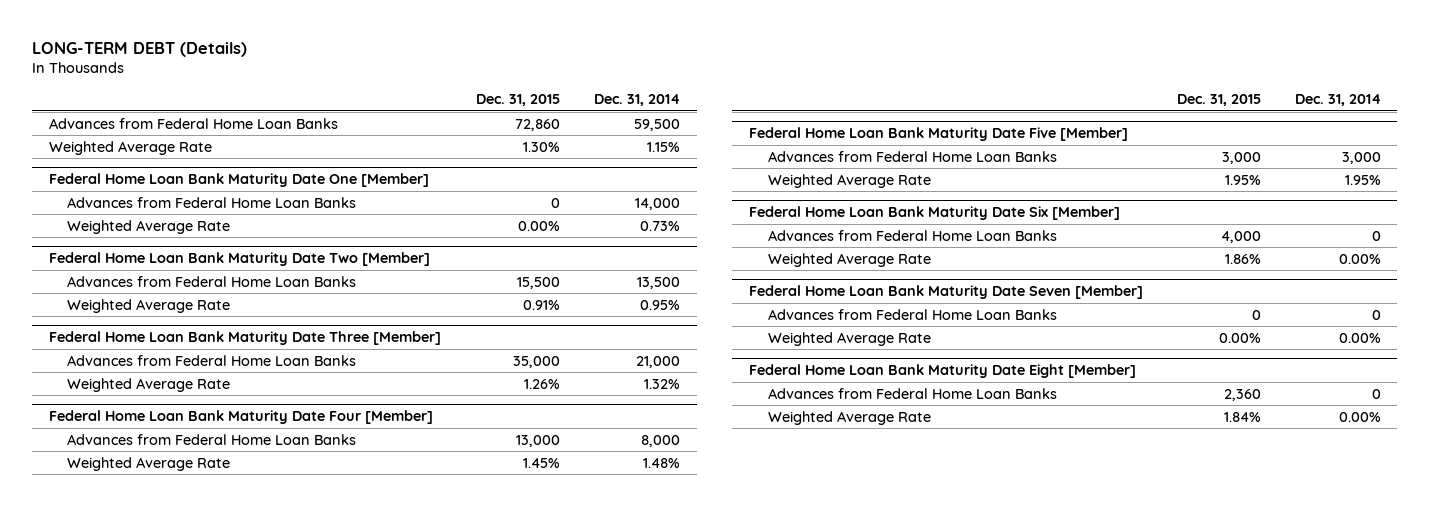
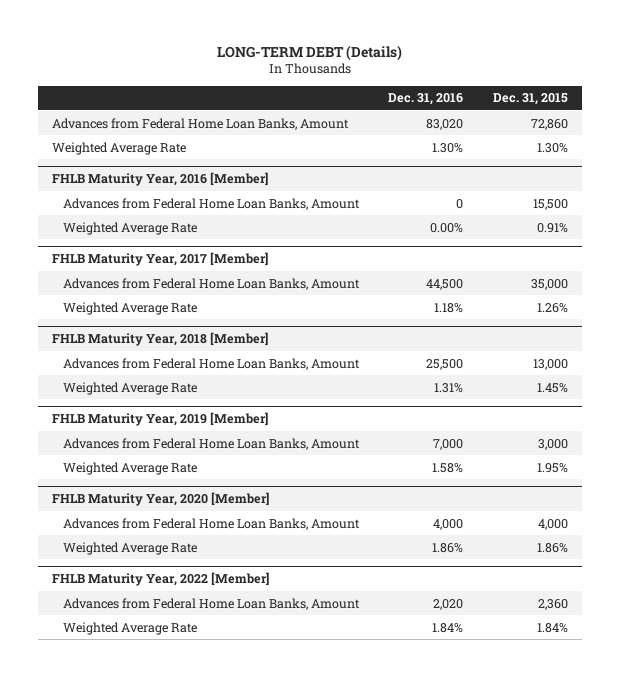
[593,94,680,107] Dec. 31, 2014 -> none
none -> [388,93,464,106] Dec. 31, 2016
[48,117,338,129] Advances from Federal Home Loan Banks -> [52,117,350,130] Advances from Federal Home Loan Banks, Amount
[66,219,230,234] Weighted Average Rate -> none
[48,251,430,266] Federal Home Loan Bank Maturity Date Two [Member] -> none
[66,275,356,287] Advances from Federal Home Loan Banks -> none
[48,172,429,187] Federal Home Loan Bank Maturity Date One [Member] -> [52,172,269,187] FHLB Maturity Year, 2016 [Member]
[66,196,356,208] Advances from Federal Home Loan Banks -> [62,197,360,210] Advances from Federal Home Loan Banks, Amount
[551,197,561,208] 0 -> [532,198,568,210] 15,500
[48,330,441,345] Federal Home Loan Bank Maturity Date Three [Member] -> none
none -> [52,252,269,267] FHLB Maturity Year, 2017 [Member]
[66,354,356,366] Advances from Federal Home Loan Banks -> [62,277,360,290] Advances from Federal Home Loan Banks, Amount
[48,409,433,424] Federal Home Loan Bank Maturity Date Four [Member] -> none
none -> [52,332,269,347] FHLB Maturity Year, 2018 [Member]
[66,433,356,445] Advances from Federal Home Loan Banks -> [62,357,360,370] Advances from Federal Home Loan Banks, Amount
[749,126,1129,141] Federal Home Loan Bank Maturity Date Five [Member] -> none
none -> [52,412,269,427] FHLB Maturity Year, 2019 [Member]
[767,150,1057,162] Advances from Federal Home Loan Banks -> [62,437,360,450] Advances from Federal Home Loan Banks, Amount
[749,205,1121,220] Federal Home Loan Bank Maturity Date Six [Member] -> none
none -> [52,492,270,507] FHLB Maturity Year, 2020 [Member]
[767,229,1057,241] Advances from Federal Home Loan Banks -> [62,517,360,530] Advances from Federal Home Loan Banks, Amount
[749,284,1144,299] Federal Home Loan Bank Maturity Date Seven [Member] -> none
[767,331,931,346] Weighted Average Rate -> none
[749,363,1137,378] Federal Home Loan Bank Maturity Date Eight [Member] -> none
[767,387,1057,399] Advances from Federal Home Loan Banks -> none
none -> [52,572,270,587] FHLB Maturity Year, 2022 [Member]
[767,308,1057,320] Advances from Federal Home Loan Banks -> [62,597,360,610] Advances from Federal Home Loan Banks, Amount
[1251,309,1261,320] 0 -> [537,598,568,610] 2,360

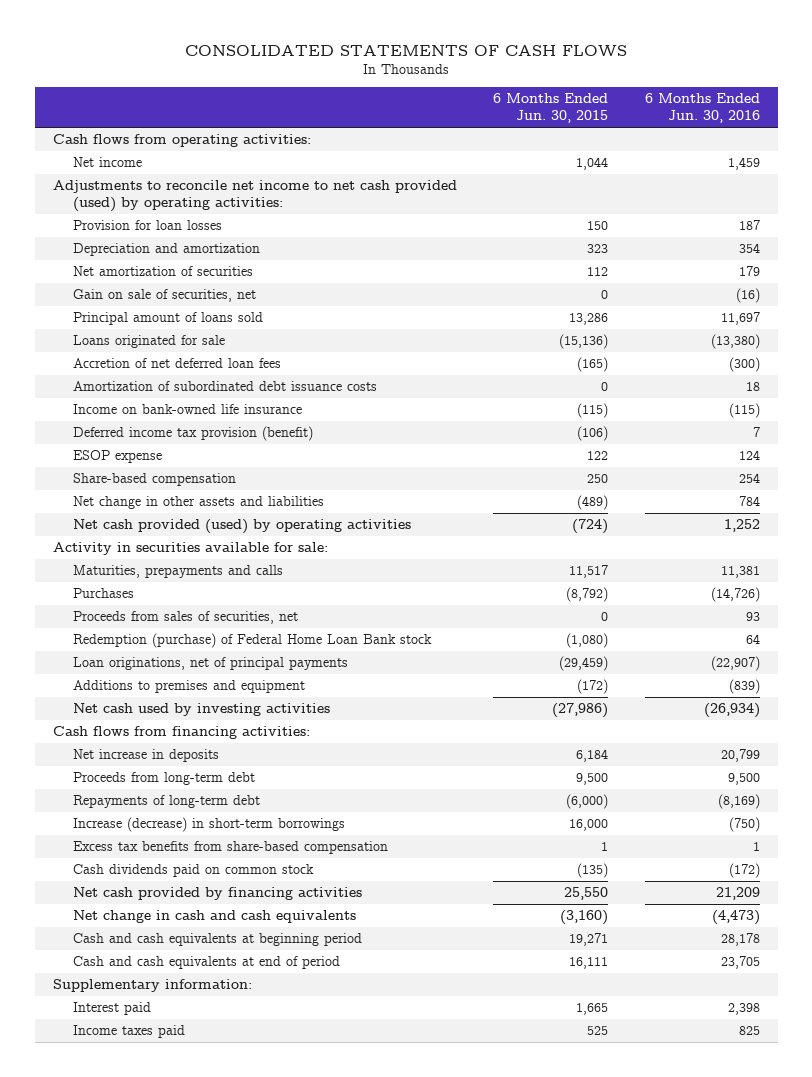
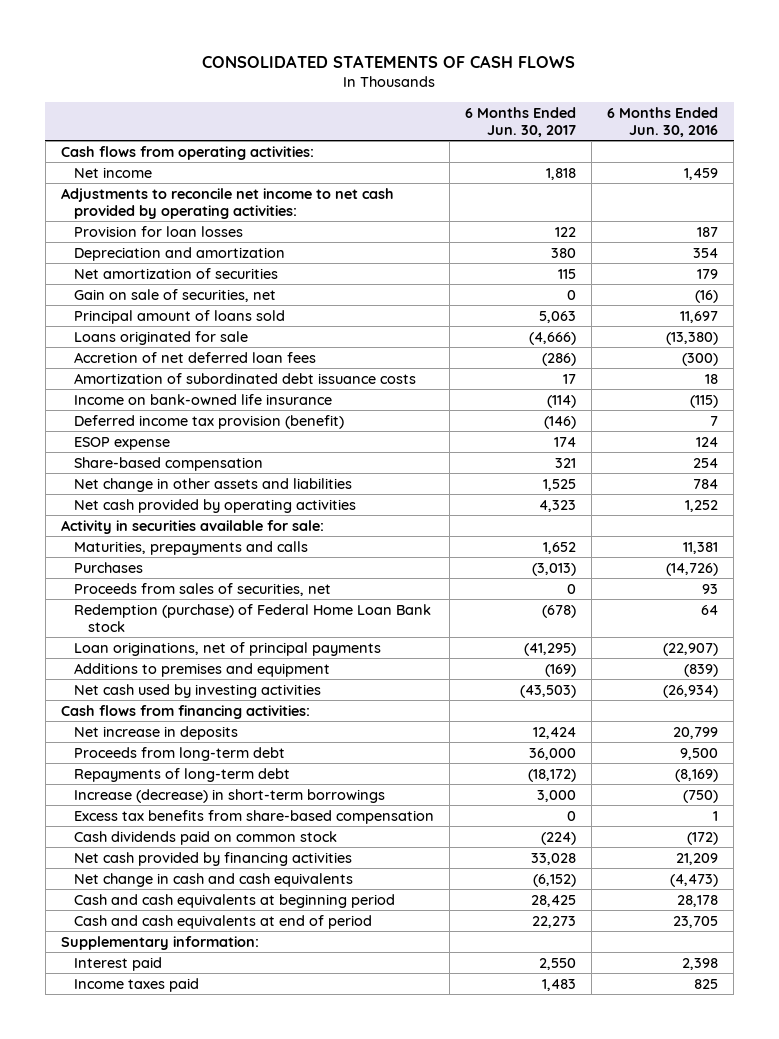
[493,93,609,124] 6 Months Ended Jun. 30, 2015 -> none
none -> [465,106,577,137] 6 Months Ended Jun. 30, 2017
[52,180,457,213] Adjustments to reconcile net income to net cash provided (used) by operating activities: -> [60,187,394,219] Adjustments to reconcile net income to net cash provided by operating activities:
[72,519,411,535] Net cash provided (used) by operating activities -> [74,498,357,513] Net cash provided by operating activities

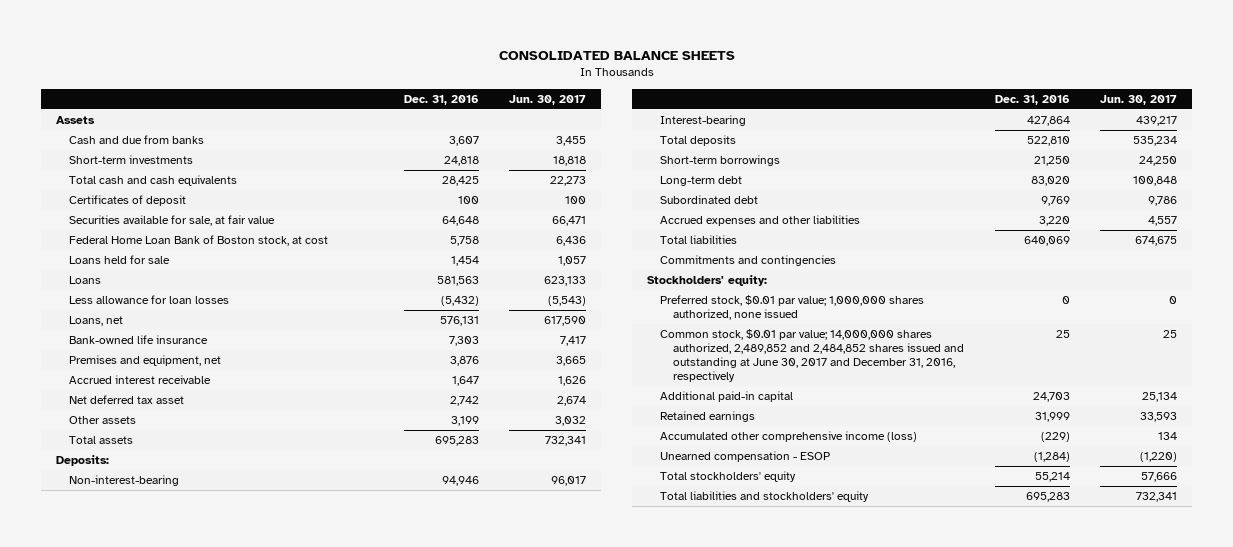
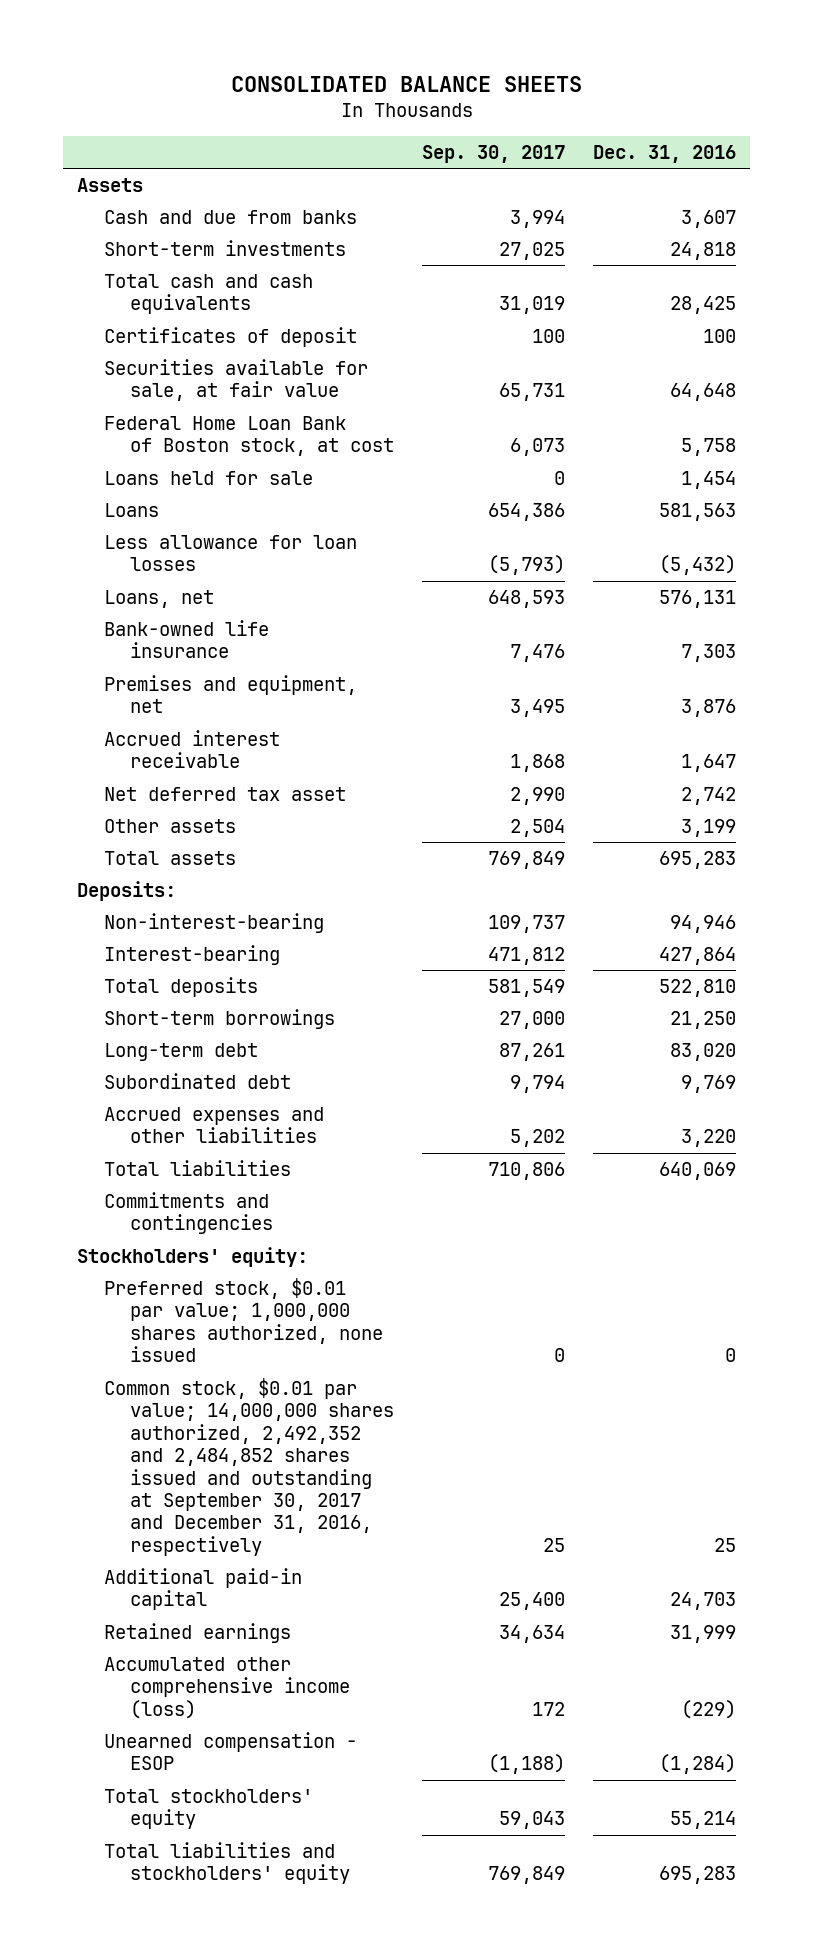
[509,94,587,105] Jun. 30, 2017 -> none
none -> [422,145,566,164] Sep. 30, 2017
[660,329,965,383] Common stock, $0.01 par value; 14,000,000 shares authorized, 2,489,852 and 2,484,852 shares issued and outstanding at June 30, 2017 and December 31, 2016, respectively -> [103,1378,394,1556] Common stock, $0.01 par value; 14,000,000 shares authorized, 2,492,352 and 2,484,852 shares issued and outstanding at September 30, 2017 and December 31, 2016, respectively

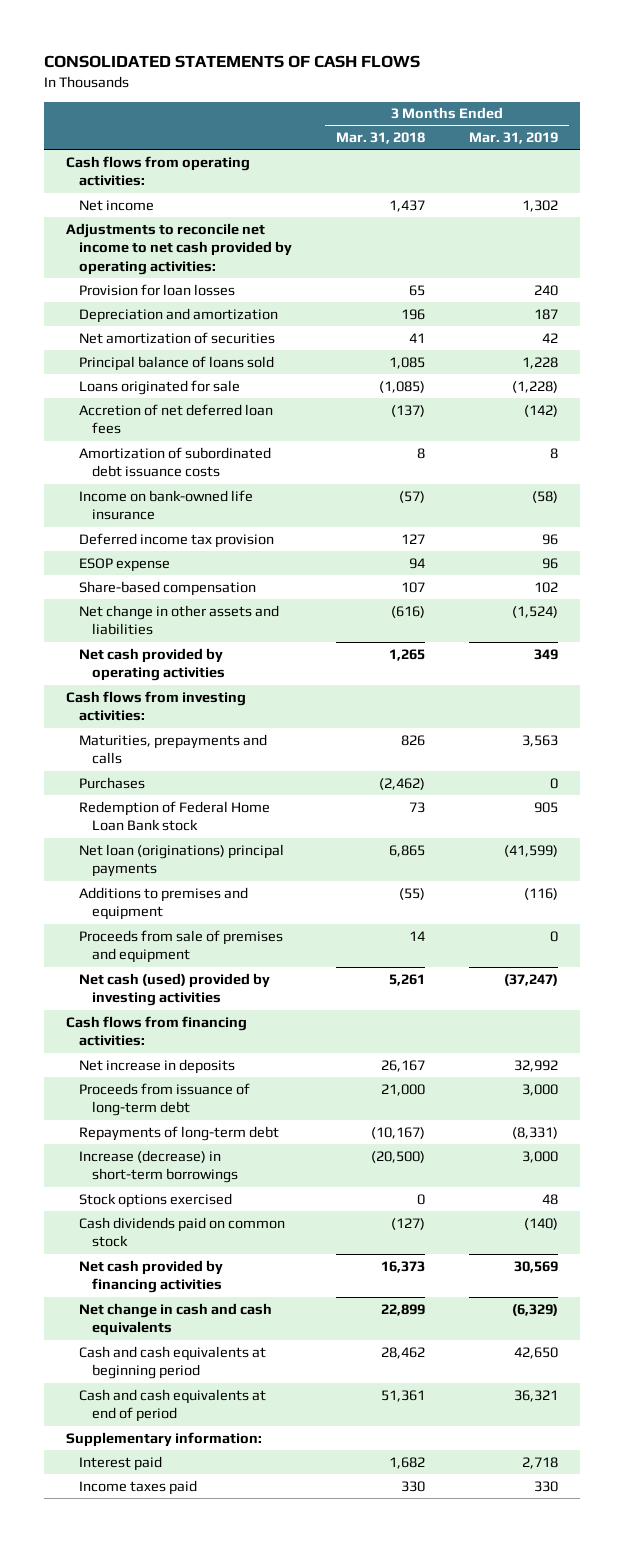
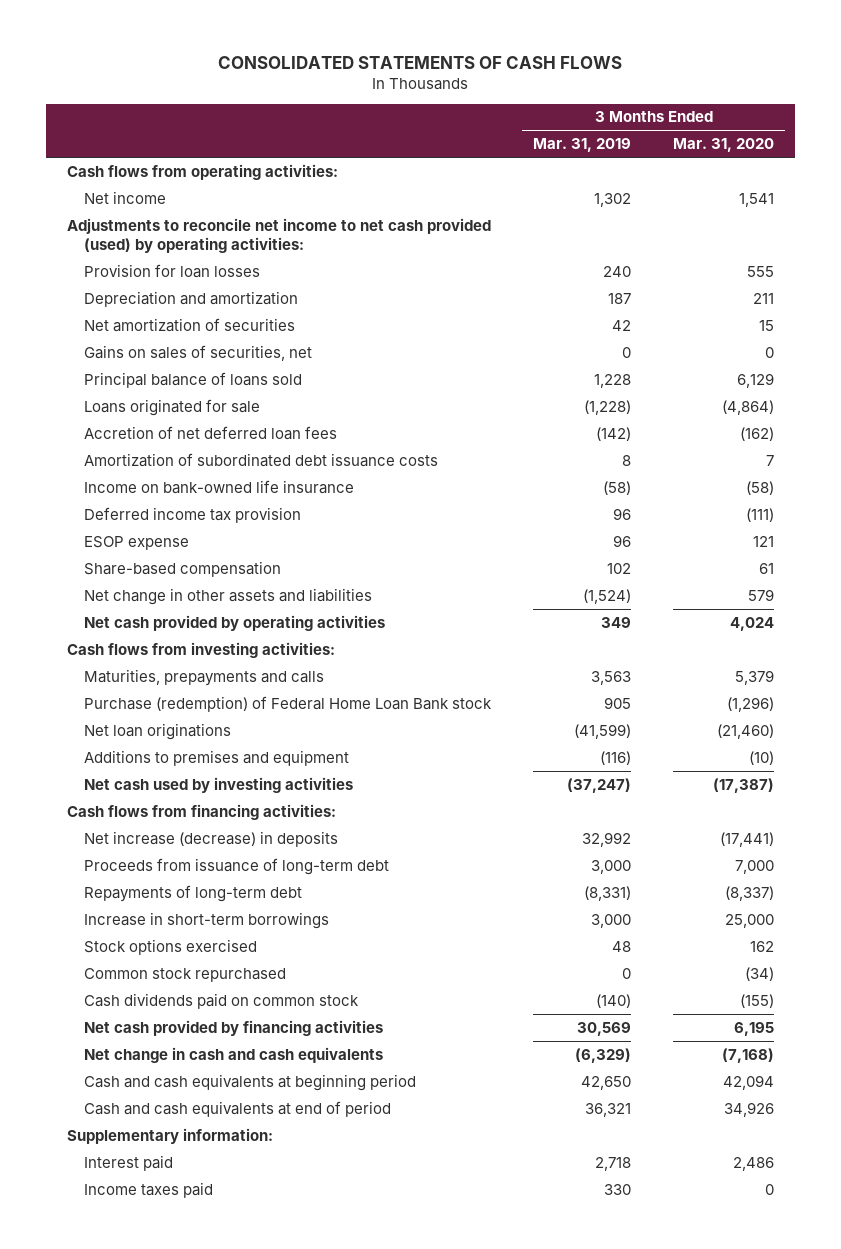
[335,132,425,145] Mar. 31, 2018 -> none
none -> [673,138,775,153] Mar. 31, 2020
[66,222,292,276] Adjustments to reconcile net income to net cash provided by operating activities: -> [66,217,491,254] Adjustments to reconcile net income to net cash provided (used) by operating activities:
none -> [83,344,312,361] Gains on sales of securities, net
[78,776,145,789] Purchases -> none
[78,800,270,832] Redemption of Federal Home Loan Bank stock -> [83,695,492,712] Purchase (redemption) of Federal Home Loan Bank stock
[78,843,284,878] Net loan (originations) principal payments -> [83,722,231,740] Net loan originations
[78,929,283,964] Proceeds from sale of premises and equipment -> none
[78,972,270,1007] Net cash (used) provided by investing activities -> [83,776,353,793] Net cash used by investing activities
[78,1058,235,1074] Net increase in deposits -> [83,830,338,847] Net increase (decrease) in deposits
[78,1149,238,1184] Increase (decrease) in short-term borrowings -> [83,911,329,929] Increase in short-term borrowings
none -> [83,967,286,982] Common stock repurchased

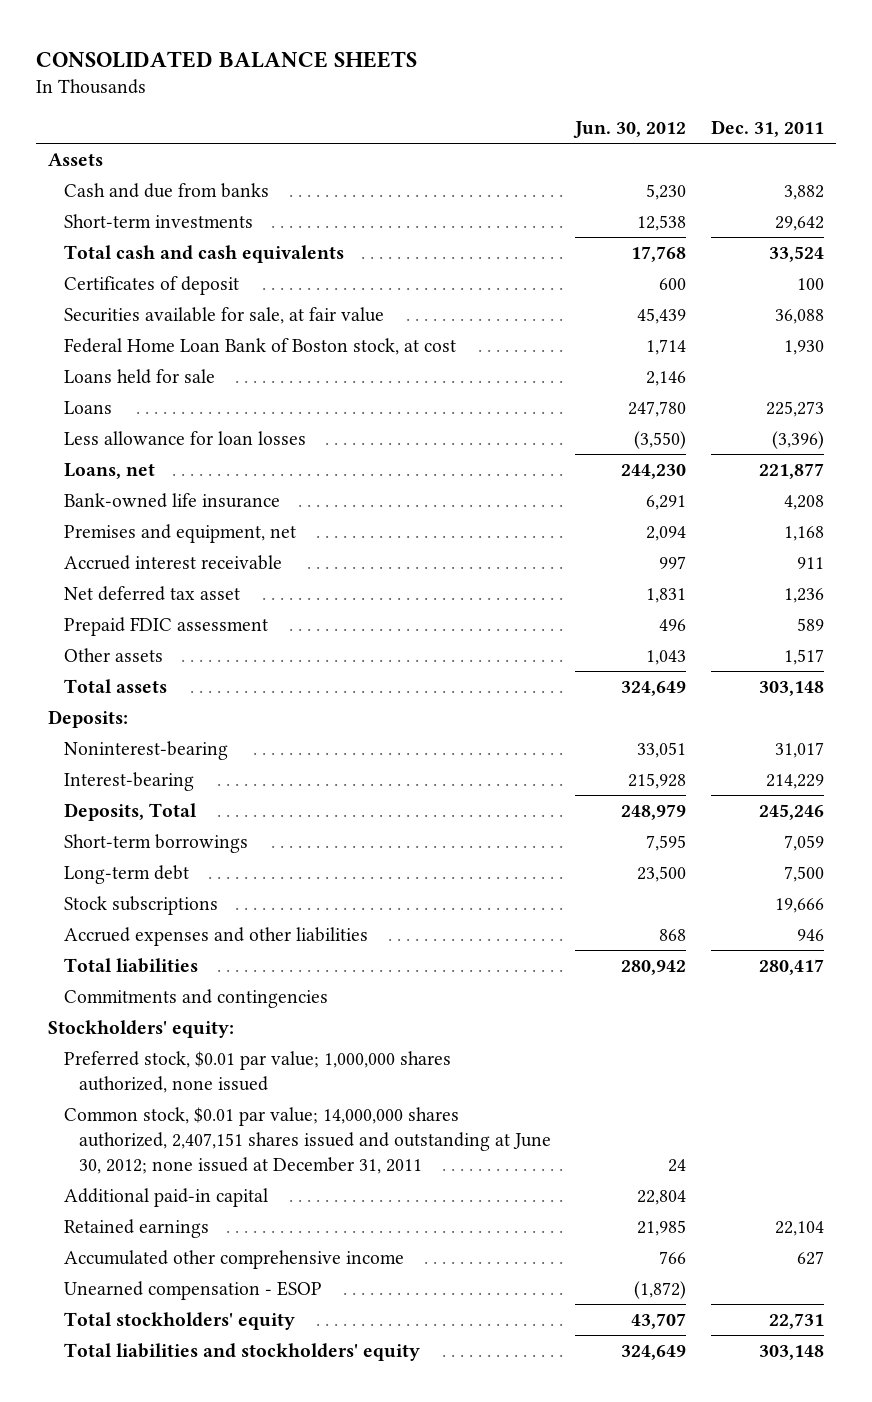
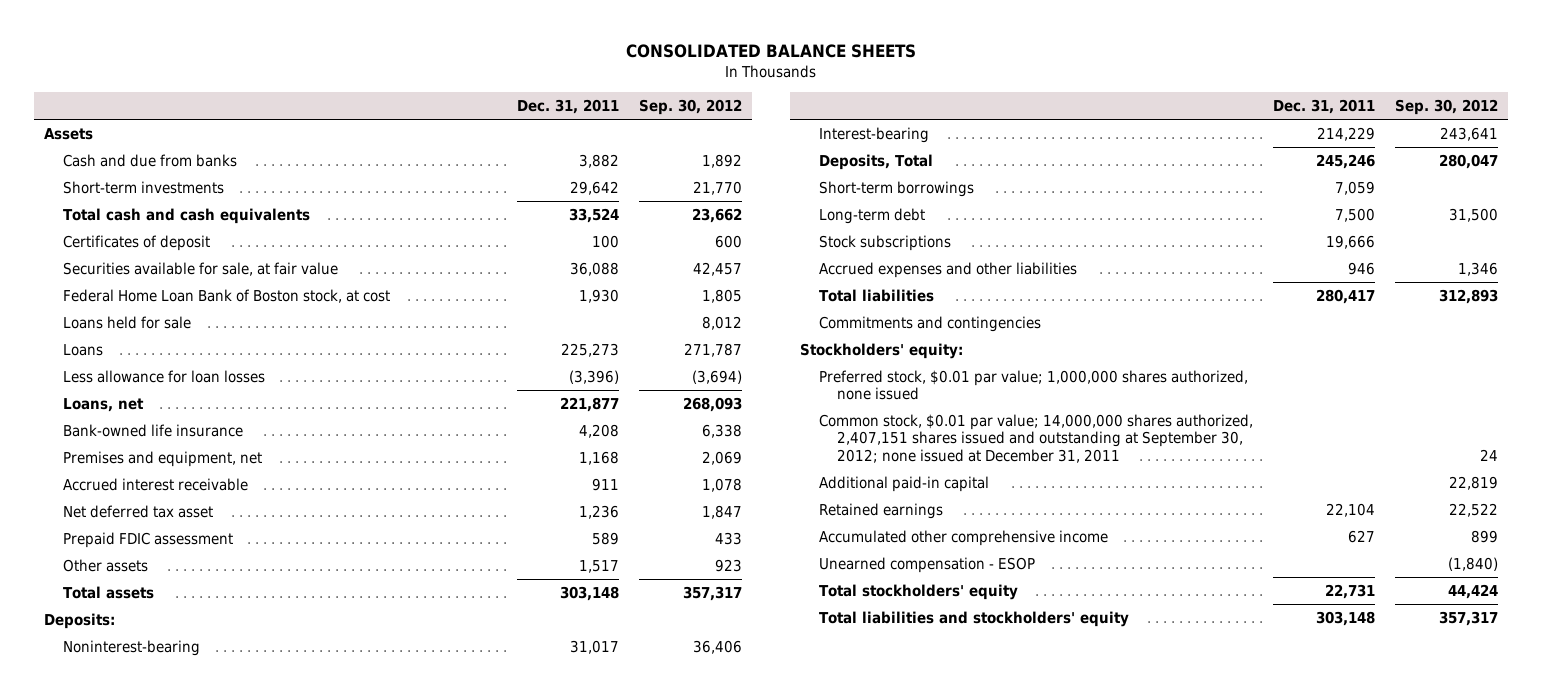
[573,121,687,139] Jun. 30, 2012 -> none
none -> [639,99,743,116] Sep. 30, 2012
[63,1106,552,1174] Common stock, $0.01 par value; 14,000,000 shares authorized, 2,407,151 shares issued and outstanding at June 30, 2012; none issued at December 31, 2011 -> [818,413,1253,463] Common stock, $0.01 par value; 14,000,000 shares authorized, 2,407,151 shares issued and outstanding at September 30, 2012; none issued at December 31, 2011

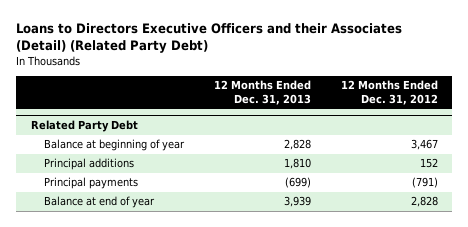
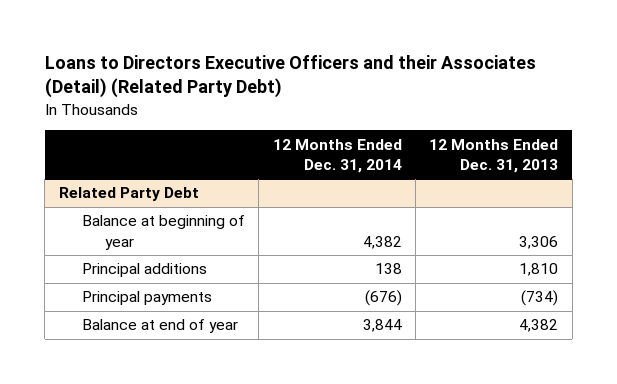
[340,80,438,105] 12 Months Ended Dec. 31, 2012 -> none
none -> [272,138,402,173] 12 Months Ended Dec. 31, 2014
[283,139,311,151] 2,828 -> [519,235,559,249] 3,306
[284,177,311,189] (699) -> [521,290,559,307] (734)
[283,196,311,208] 3,939 -> [519,319,559,333] 4,382

